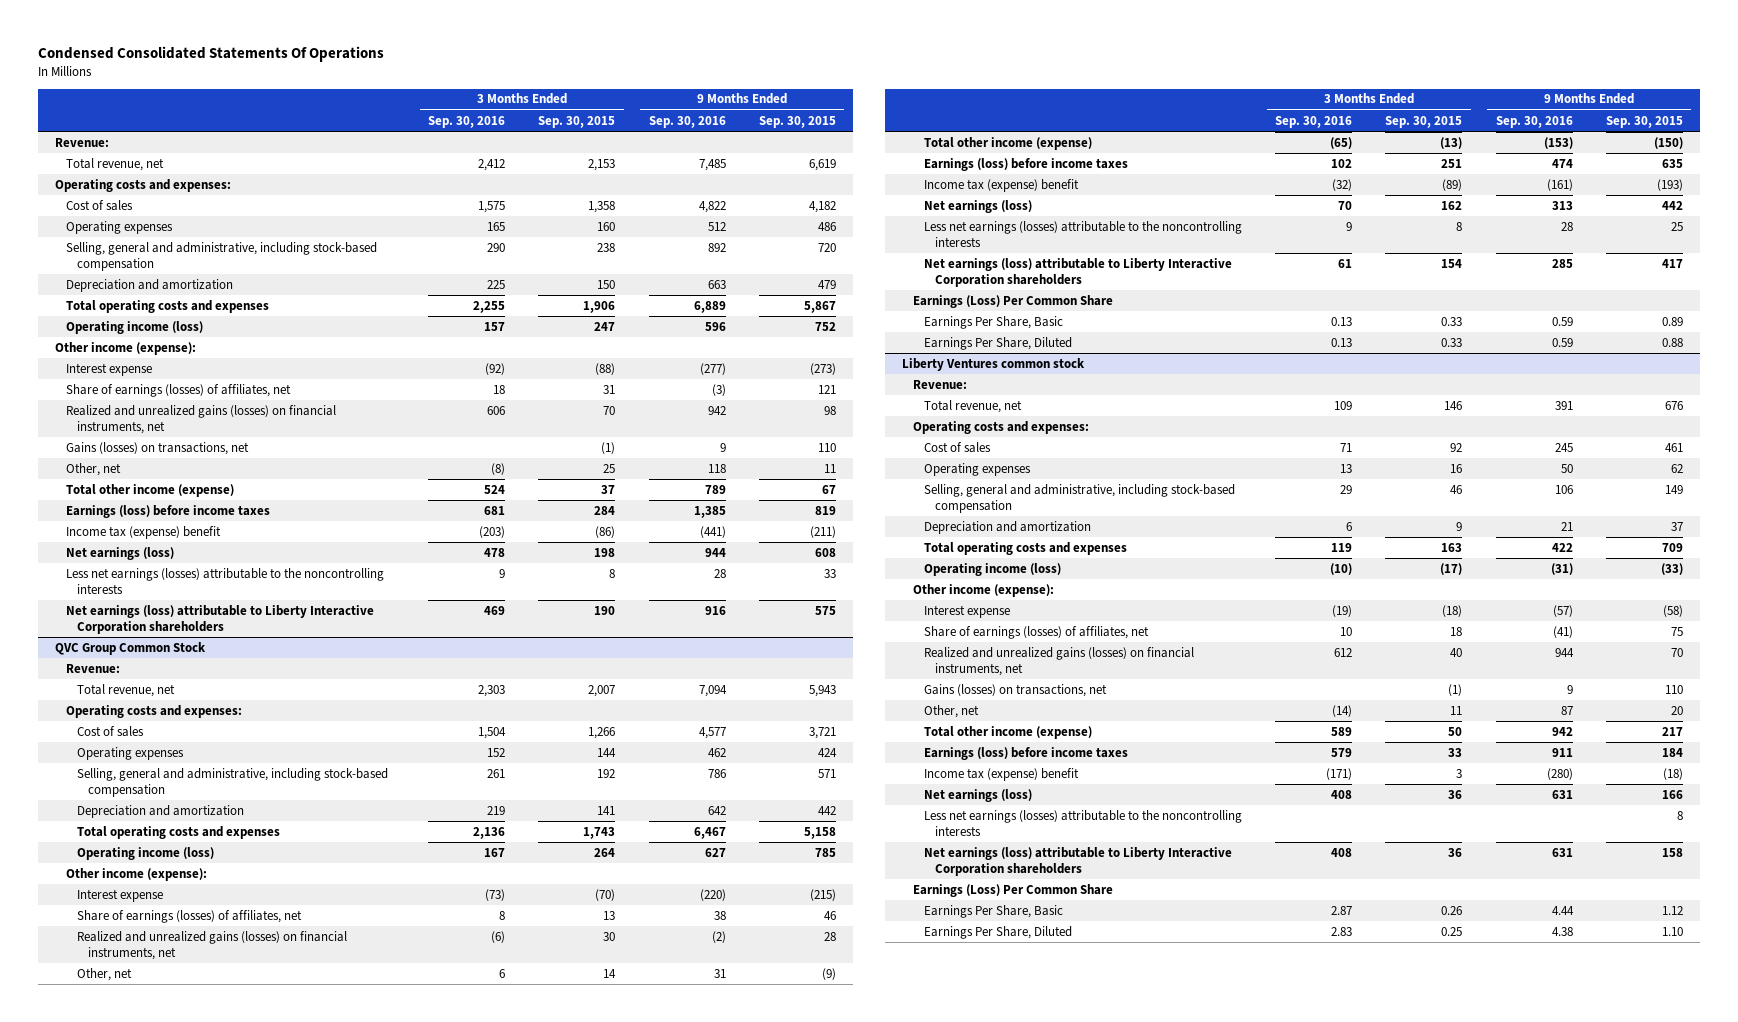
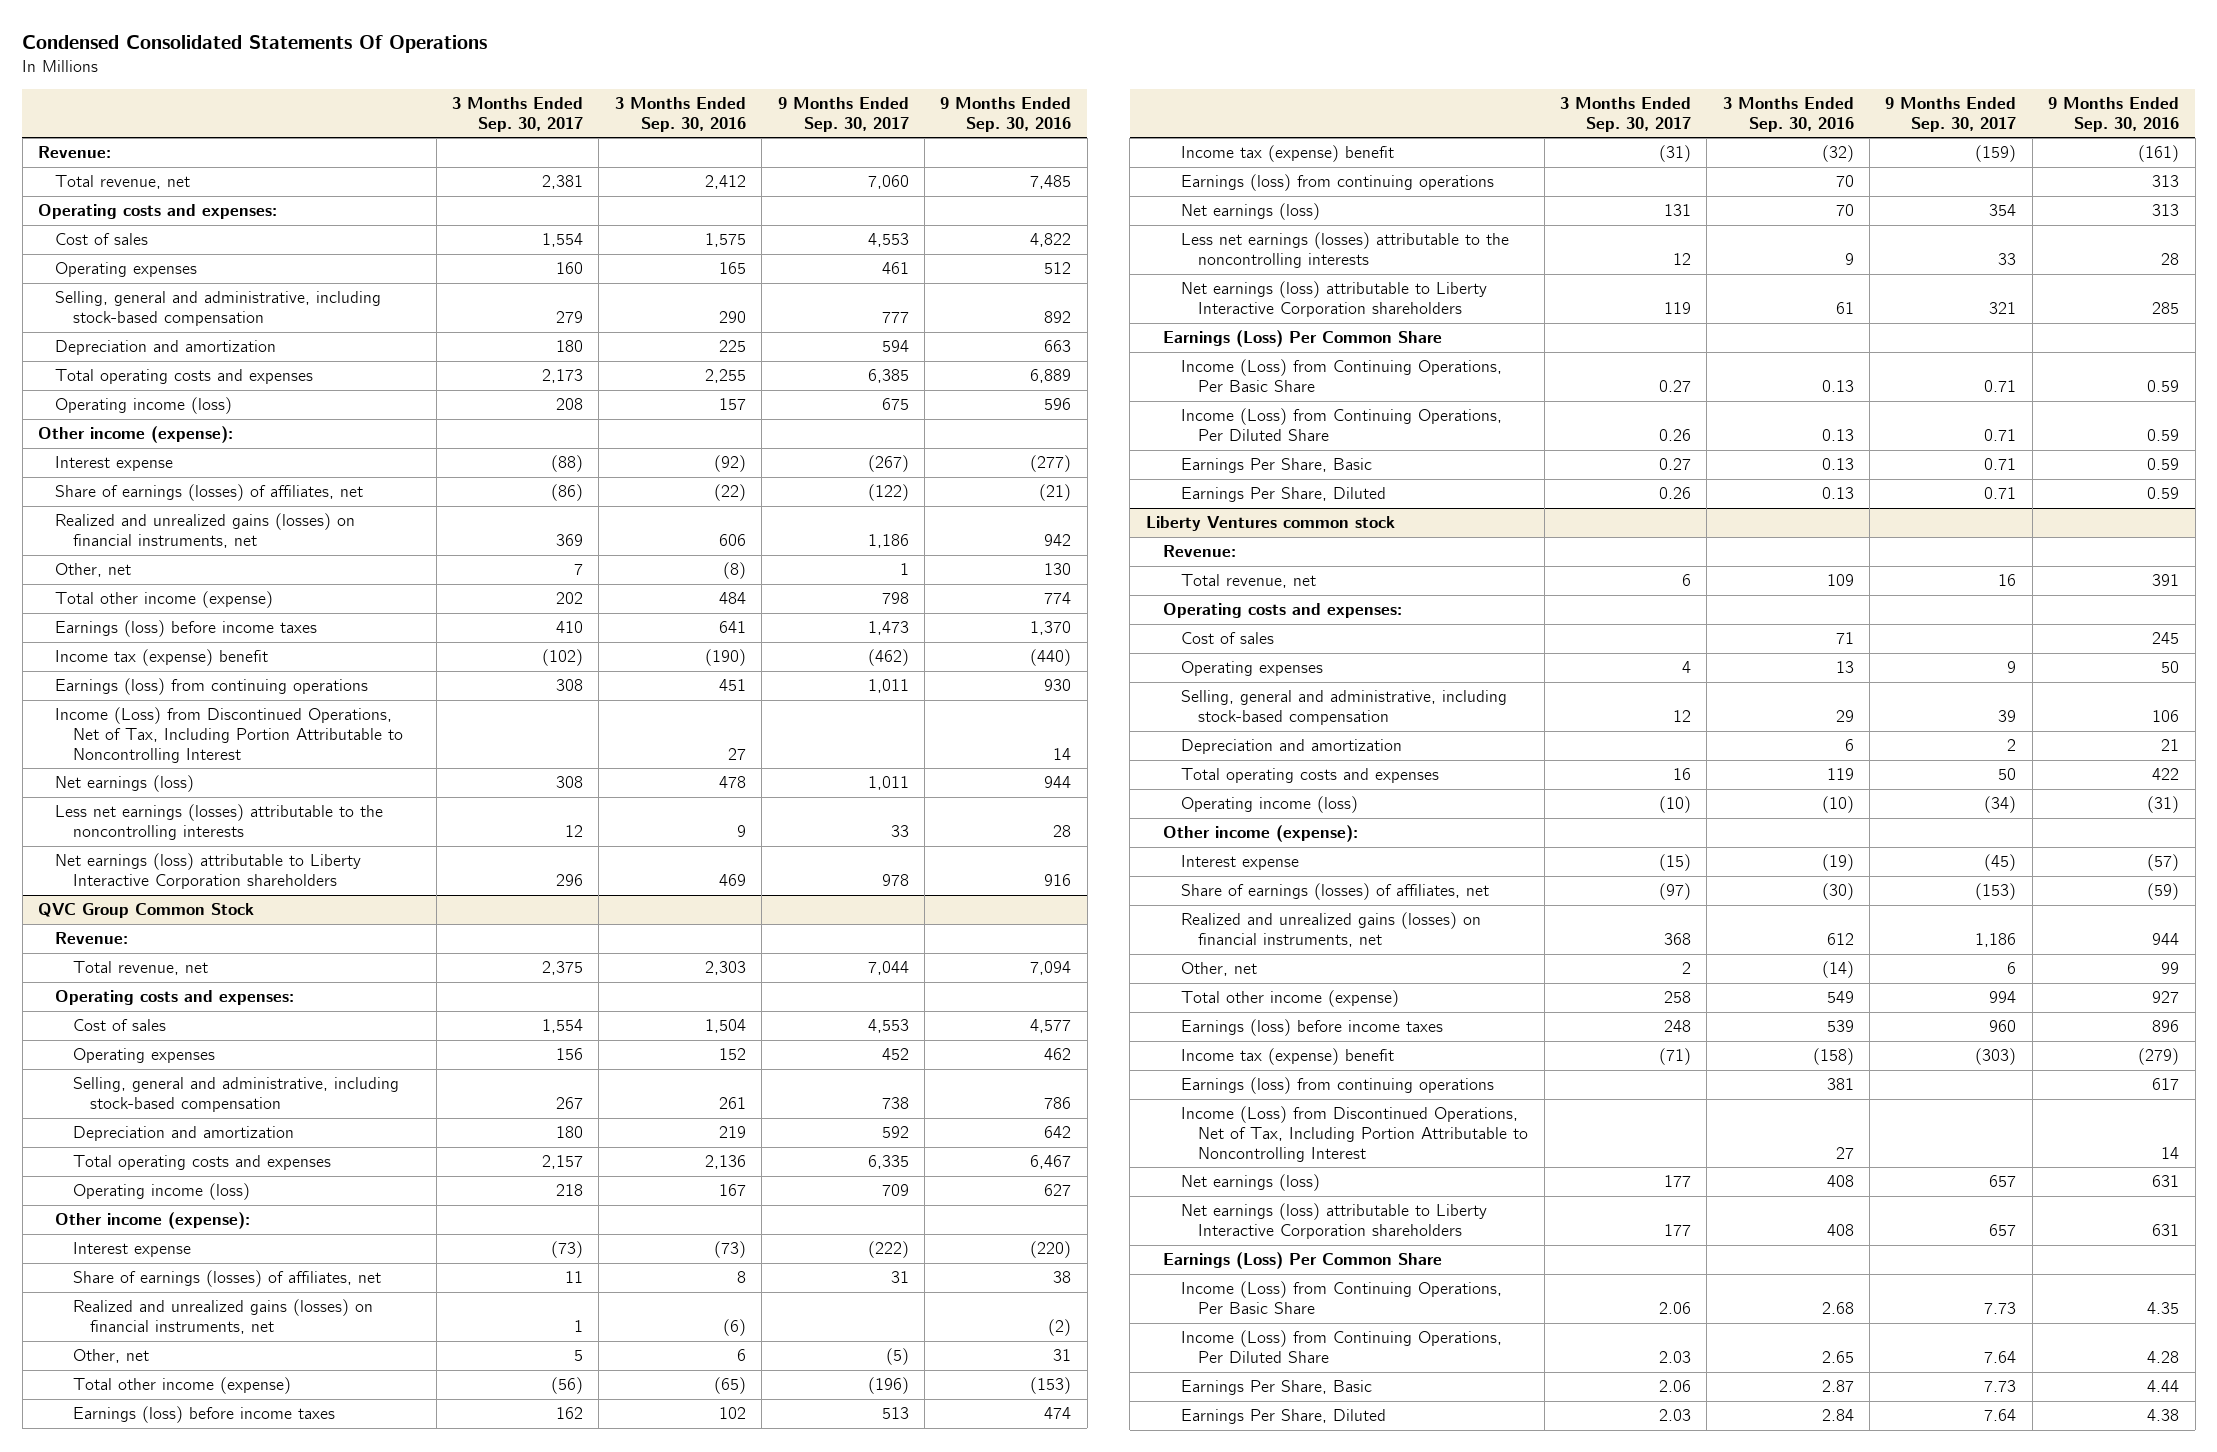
[538,115,616,128] Sep. 30, 2015 -> none
[759,115,837,128] Sep. 30, 2015 -> none
none -> [452,97,584,132] 3 Months Ended Sep. 30, 2017
none -> [777,97,909,132] 9 Months Ended Sep. 30, 2017
[493,384,506,394] 18 -> [713,484,746,502] (22)
[711,383,726,396] (3) -> [1039,484,1072,502] (21)
[65,441,249,455] Gains (losses) on transactions, net -> none
[707,463,726,473] 118 -> [1044,563,1072,576] 130
[484,484,506,494] 524 -> [718,592,746,605] 484
[704,484,726,494] 789 -> [1044,592,1072,605] 774
[484,505,506,515] 681 -> [718,621,746,634] 641
[693,505,726,518] 1,385 -> [1030,621,1072,636] 1,370
[479,525,506,538] (203) -> [704,649,746,667] (190)
[699,525,726,538] (441) -> [1030,649,1072,667] (440)
none -> [55,678,369,696] Earnings (loss) from continuing operations
none -> [55,707,403,763] Income (Loss) from Discontinued Operations, Net of Tax, Including Portion Attributable to Noncontrolling Interest
none -> [1180,174,1494,192] Earnings (loss) from continuing operations
none -> [1180,359,1502,393] Income (Loss) from Continuing Operations, Per Basic Share
none -> [1180,408,1502,442] Income (Loss) from Continuing Operations, Per Diluted Share
[1340,626,1353,636] 10 -> [1821,883,1854,901] (30)
[1552,625,1573,638] (41) -> [2147,883,2180,901] (59)
[923,683,1107,697] Gains (losses) on transactions, net -> none
[1560,705,1573,715] 87 -> [2161,962,2180,975] 99
[1331,726,1353,736] 589 -> [1826,991,1854,1004] 549
[1551,726,1573,736] 942 -> [2152,991,2180,1004] 927
[1331,747,1353,757] 579 -> [1826,1020,1854,1033] 539
[1551,747,1573,757] 911 -> [2152,1020,2180,1033] 896
[1326,767,1353,780] (171) -> [1812,1048,1854,1066] (158)
[1546,767,1573,780] (280) -> [2138,1048,2180,1066] (279)
none -> [1180,1077,1494,1095] Earnings (loss) from continuing operations
none -> [1180,1106,1529,1162] Income (Loss) from Discontinued Operations, Net of Tax, Including Portion Attributable to Noncontrolling Interest
[923,809,1242,836] Less net earnings (losses) attributable to the noncontrolling interests -> none
none -> [1180,1281,1502,1315] Income (Loss) from Continuing Operations, Per Basic Share
none -> [1180,1330,1502,1364] Income (Loss) from Continuing Operations, Per Diluted Share
[1331,926,1353,936] 2.83 -> [1821,1409,1854,1422] 2.84

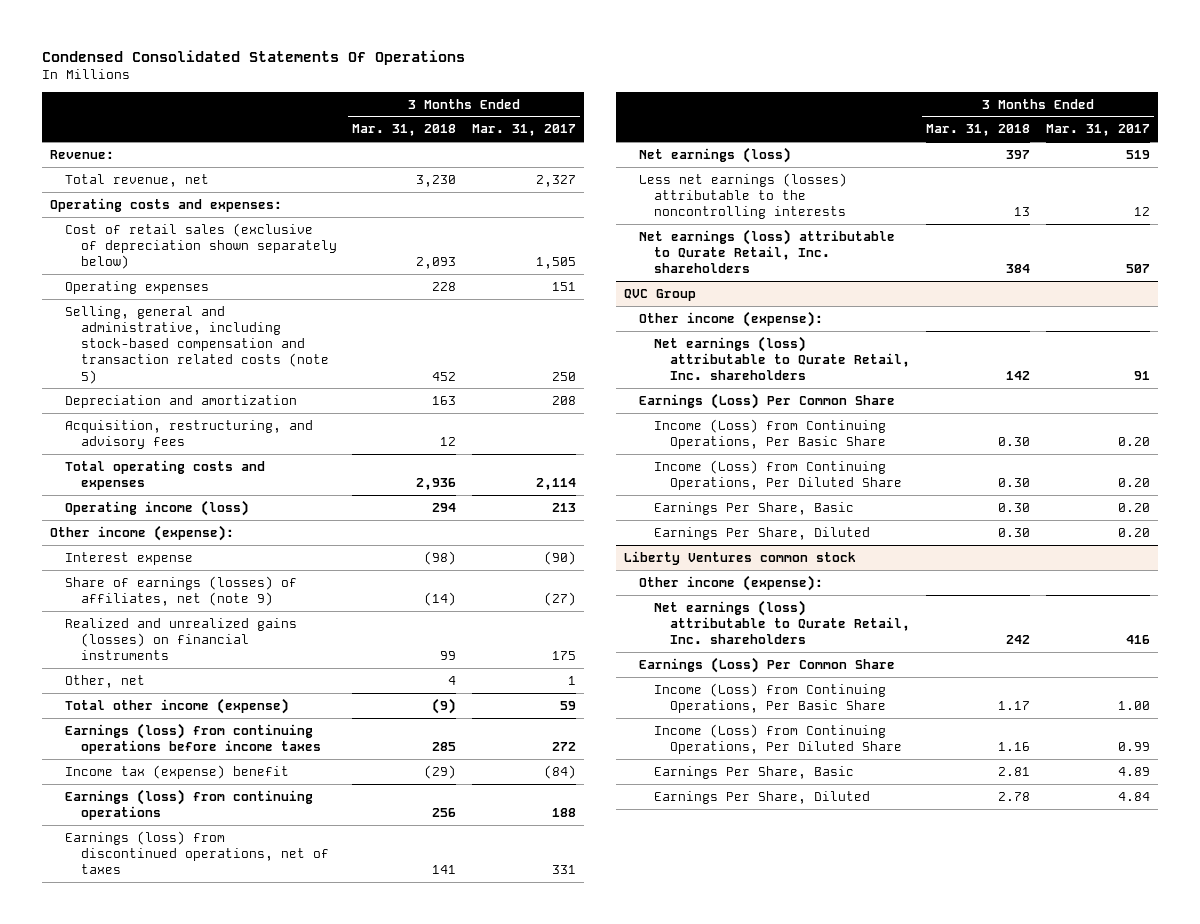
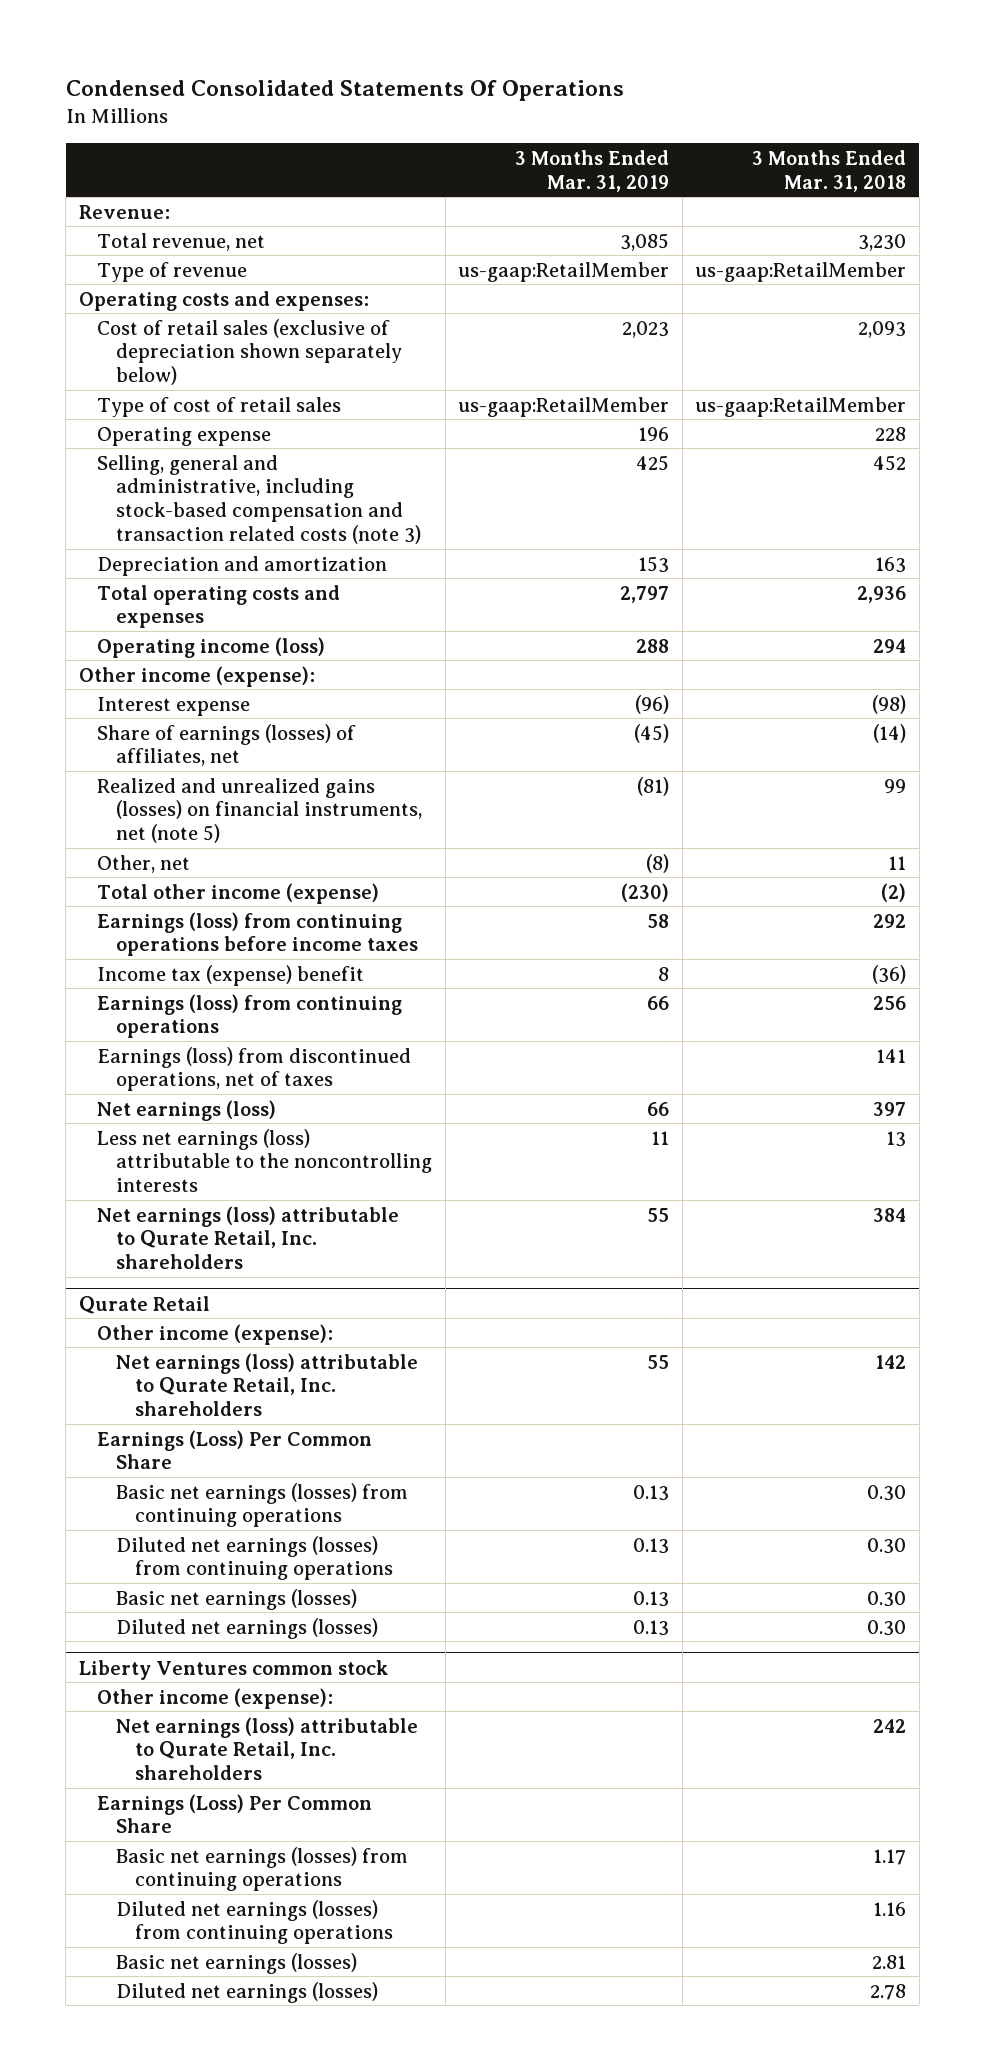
[472,124,577,137] Mar. 31, 2017 -> none
none -> [515,149,670,192] 3 Months Ended Mar. 31, 2019
none -> [97,261,248,282] Type of revenue
none -> [97,396,342,417] Type of cost of retail sales
[65,280,210,294] Operating expenses -> [97,426,272,446] Operating expense
[65,305,329,384] Selling, general and administrative, including stock-based compensation and transaction related costs (note 5) -> [97,454,422,545] Selling, general and administrative, including stock-based compensation and transaction related costs (note 3)
[65,419,314,449] Acquisition, restructuring, and advisory fees -> none
[65,575,298,606] Share of earnings (losses) of affiliates, net (note 9) -> [97,723,357,767] Share of earnings (losses) of affiliates, net
[65,617,298,661] Realized and unrealized gains (losses) on financial instruments -> [97,777,423,844] Realized and unrealized gains (losses) on financial instruments, net (note 5)
[448,675,457,685] 4 -> [888,855,907,870] 11
[432,697,457,714] (9) -> [881,882,907,902] (2)
[432,741,457,751] 285 -> [873,913,907,928] 292
[424,764,457,779] (29) -> [872,964,907,984] (36)
[639,172,848,220] Less net earnings (losses) attributable to the noncontrolling interests -> [97,1128,433,1193] Less net earnings (loss) attributable to the noncontrolling interests
[623,288,696,301] QVC Group -> none
none -> [78,1295,210,1314] Qurate Retail
[654,418,887,449] Income (Loss) from Continuing Operations, Per Basic Share -> [116,1482,409,1528] Basic net earnings (losses) from continuing operations
[654,459,902,490] Income (Loss) from Continuing Operations, Per Diluted Share -> [116,1535,394,1581] Diluted net earnings (losses) from continuing operations
[654,501,855,515] Earnings Per Share, Basic -> [116,1588,358,1610] Basic net earnings (losses)
[654,526,871,540] Earnings Per Share, Diluted -> [116,1617,379,1639] Diluted net earnings (losses)
[654,682,887,713] Income (Loss) from Continuing Operations, Per Basic Share -> [116,1846,409,1892] Basic net earnings (losses) from continuing operations
[654,723,902,754] Income (Loss) from Continuing Operations, Per Diluted Share -> [116,1899,394,1945] Diluted net earnings (losses) from continuing operations
[654,765,855,779] Earnings Per Share, Basic -> [116,1952,358,1974] Basic net earnings (losses)
[654,790,871,804] Earnings Per Share, Diluted -> [116,1981,379,2003] Diluted net earnings (losses)

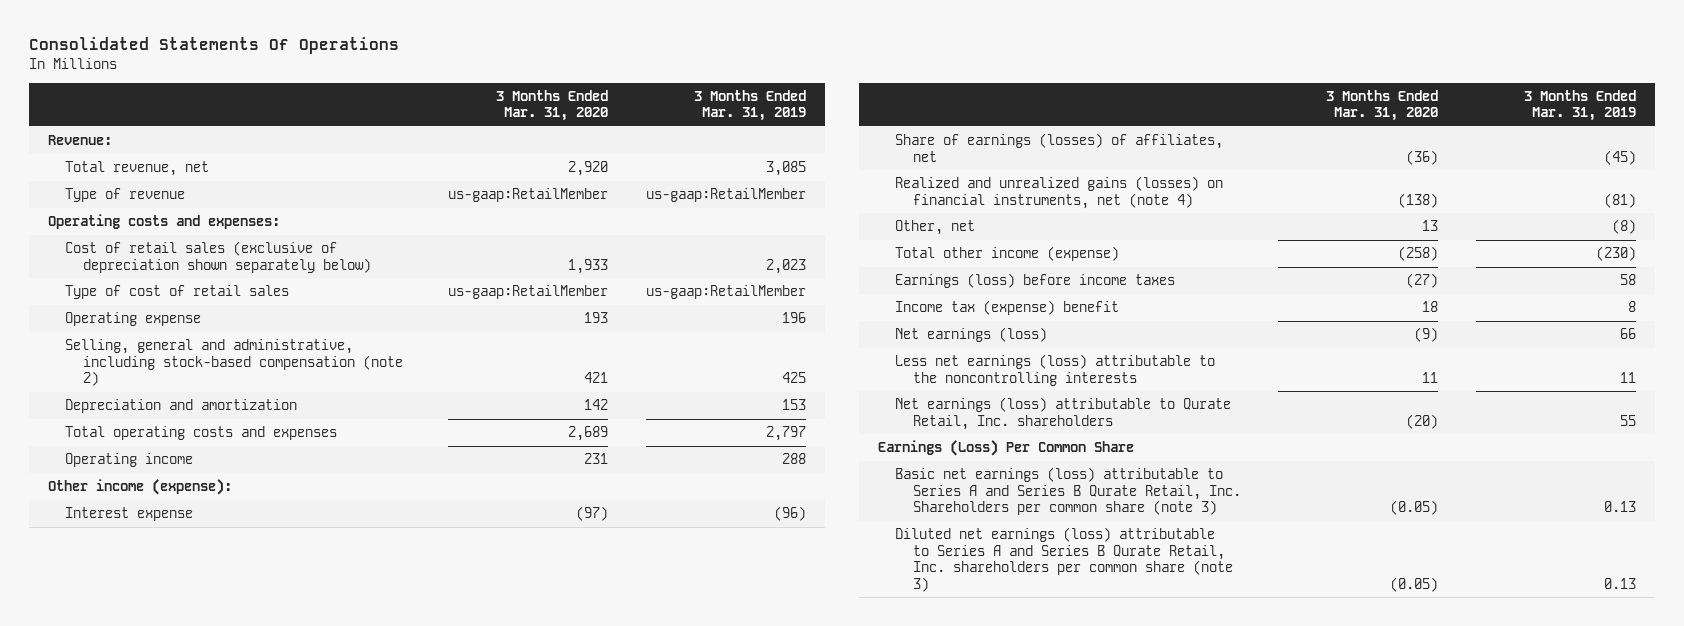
[65,80,624,102] Condensed Consolidated Statements Of Operations -> [29,37,400,55] Consolidated Statements Of Operations
[752,149,907,192] 3 Months Ended Mar. 31, 2018 -> none
none -> [496,89,609,122] 3 Months Ended Mar. 31, 2020
[97,454,422,545] Selling, general and administrative, including stock-based compensation and transaction related costs (note 3) -> [65,339,403,387] Selling, general and administrative, including stock-based compensation (note 2)
[97,636,326,658] Operating income (loss) -> [65,453,194,468] Operating income
[97,777,423,844] Realized and unrealized gains (losses) on financial instruments, net (note 5) -> [895,176,1224,209] Realized and unrealized gains (losses) on financial instruments, net (note 4)
[97,911,419,957] Earnings (loss) from continuing operations before income taxes -> [895,273,1176,289] Earnings (loss) before income taxes
[97,993,403,1039] Earnings (loss) from continuing operations -> none
[97,1046,412,1092] Earnings (loss) from discontinued operations, net of taxes -> none
[78,1295,210,1314] Qurate Retail -> none
[97,1323,334,1345] Other income (expense): -> none
[116,1352,419,1417] Net earnings (loss) attributable to Qurate Retail, Inc. shareholders -> none
[116,1482,409,1528] Basic net earnings (losses) from continuing operations -> none
[116,1535,394,1581] Diluted net earnings (losses) from continuing operations -> none
[78,1659,388,1680] Liberty Ventures common stock -> none
[97,1687,334,1709] Other income (expense): -> none
[116,1716,419,1781] Net earnings (loss) attributable to Qurate Retail, Inc. shareholders -> none
[97,1793,373,1834] Earnings (Loss) Per Common Share -> none
[116,1846,409,1892] Basic net earnings (losses) from continuing operations -> none
[116,1899,394,1945] Diluted net earnings (losses) from continuing operations -> none
[116,1952,358,1974] Basic net earnings (losses) -> none
[116,1981,379,2003] Diluted net earnings (losses) -> none
[116,1588,358,1610] Basic net earnings (losses) -> [895,467,1241,516] Basic net earnings (loss) attributable to Series A and Series B Qurate Retail, Inc. Shareholders per common share (note 3)
[116,1617,379,1639] Diluted net earnings (losses) -> [895,527,1233,592] Diluted net earnings (loss) attributable to Series A and Series B Qurate Retail, Inc. shareholders per common share (note 3)

